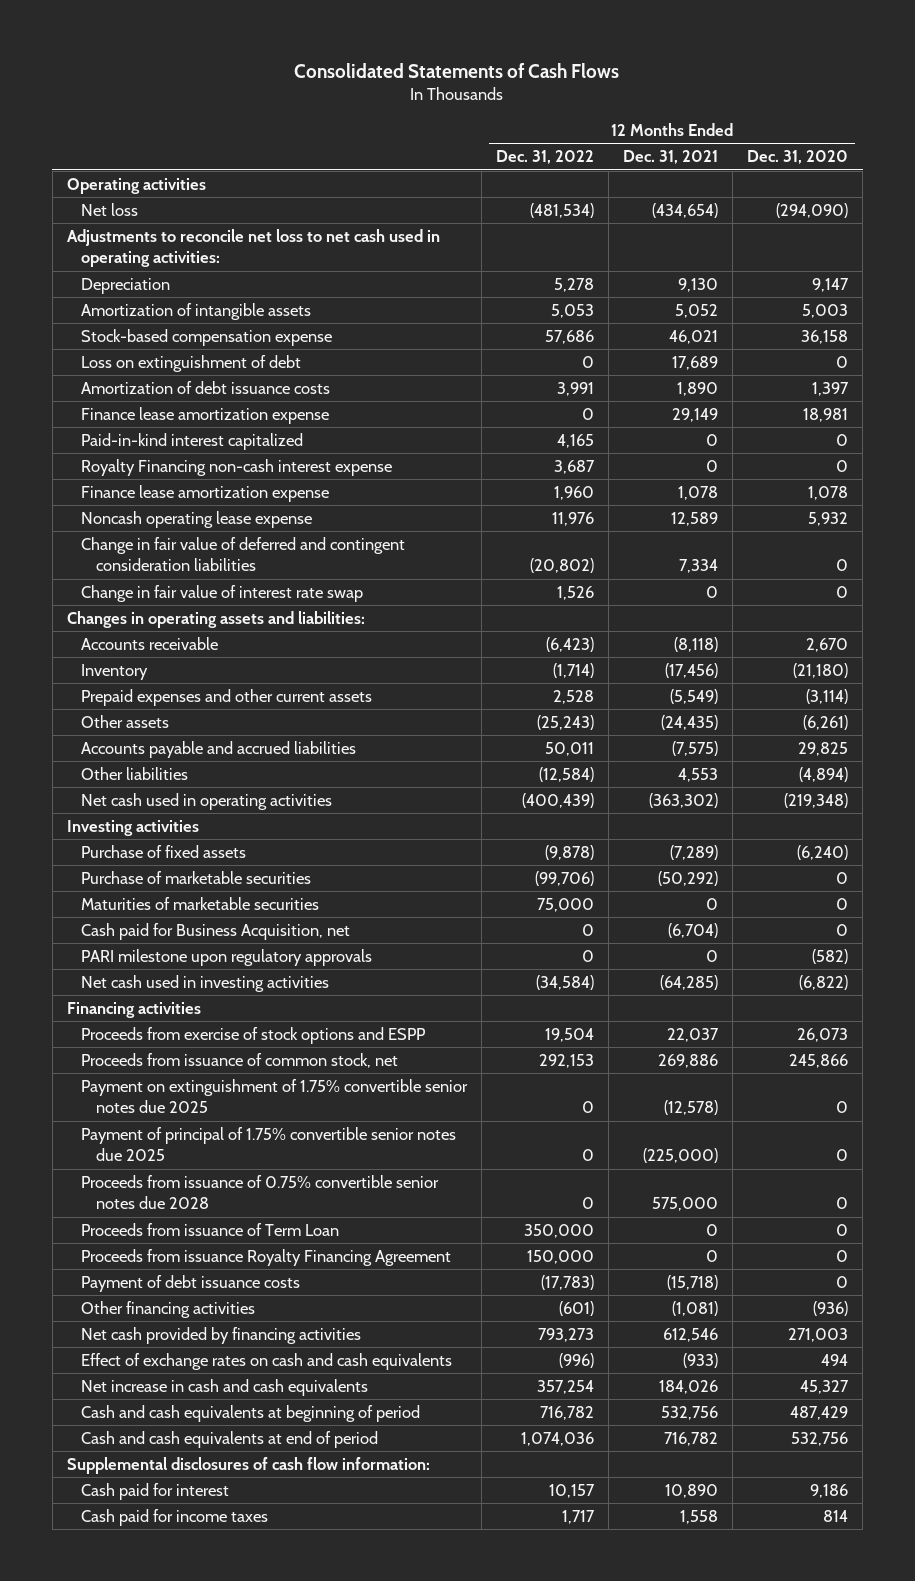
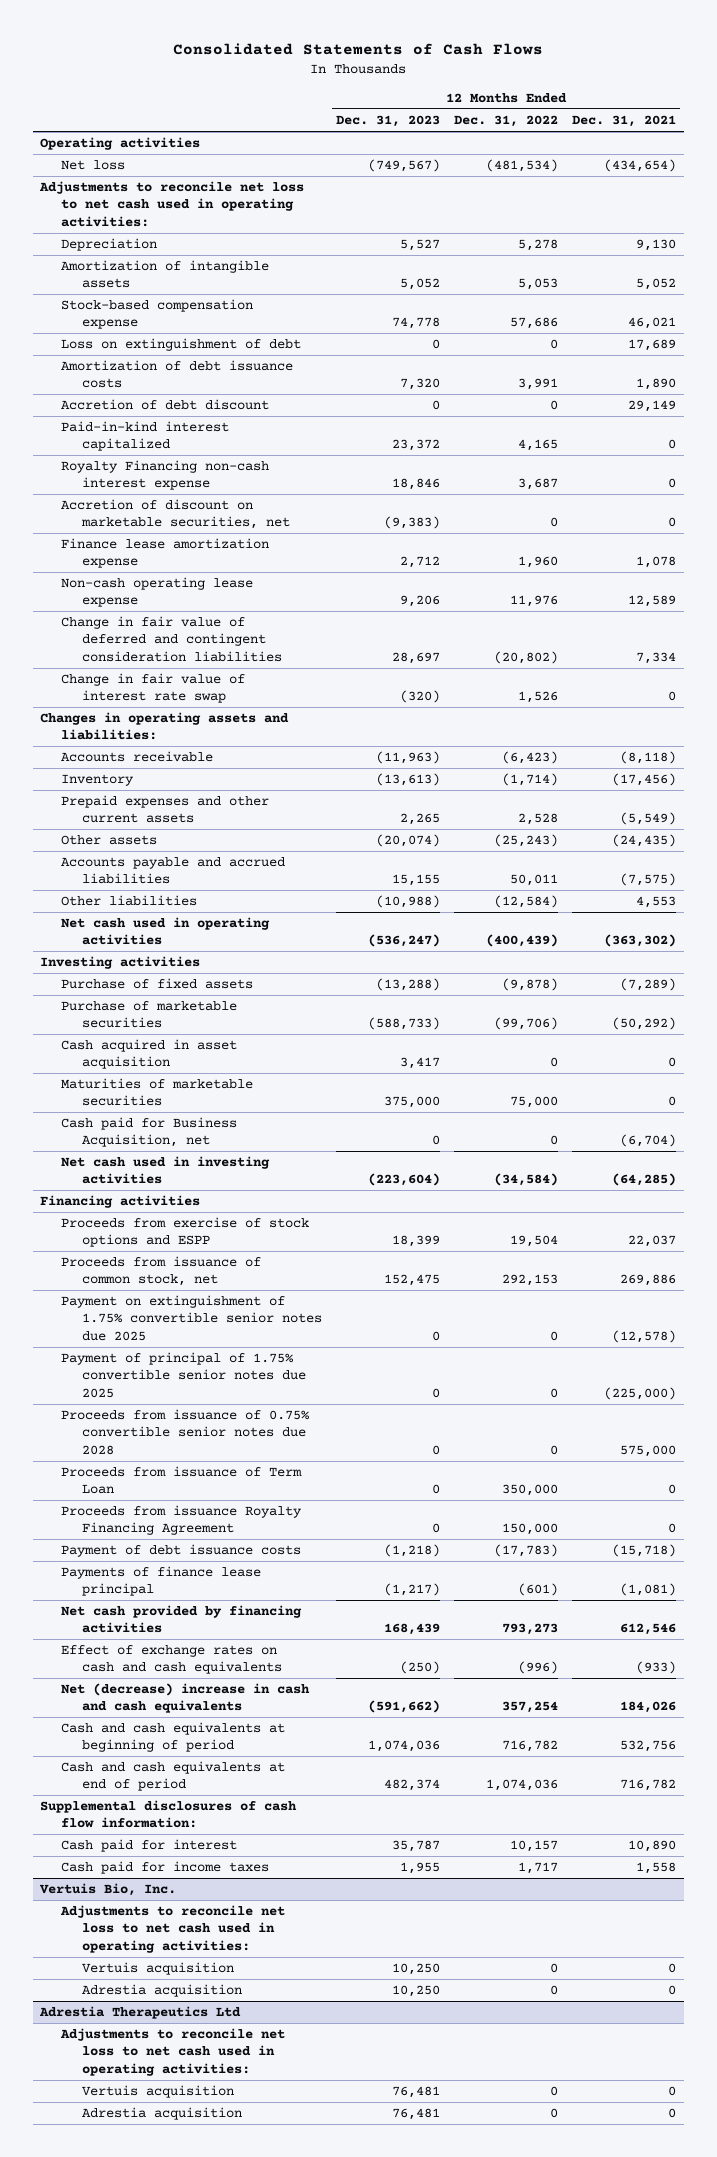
[747,150,849,165] Dec. 31, 2020 -> none
none -> [335,115,440,128] Dec. 31, 2023
[81,406,330,424] Finance lease amortization expense -> [60,399,269,411] Accretion of debt discount
none -> [60,499,290,530] Accretion of discount on marketable securities, net
[81,510,313,528] Noncash operating lease expense -> [60,577,253,608] Non-cash operating lease expense
none -> [60,1039,237,1070] Cash acquired in asset acquisition
[81,948,373,966] PARI milestone upon regulatory approvals -> none
[81,1300,256,1318] Other financing activities -> [60,1566,261,1597] Payments of finance lease principal
[81,1378,369,1396] Net increase in cash and cash equivalents -> [60,1683,310,1714] Net (decrease) increase in cash and cash equivalents
none -> [39,1883,177,1897] Vertuis Bio, Inc.
none -> [59,1905,285,1953] Adjustments to reconcile net loss to net cash used in operating activities:
none -> [81,1962,234,1976] Vertuis acquisition
none -> [81,1984,242,1998] Adrestia acquisition
none -> [39,2006,242,2020] Adrestia Therapeutics Ltd
none -> [59,2028,285,2076] Adjustments to reconcile net loss to net cash used in operating activities:
none -> [81,2085,234,2099] Vertuis acquisition
none -> [81,2107,242,2121] Adrestia acquisition

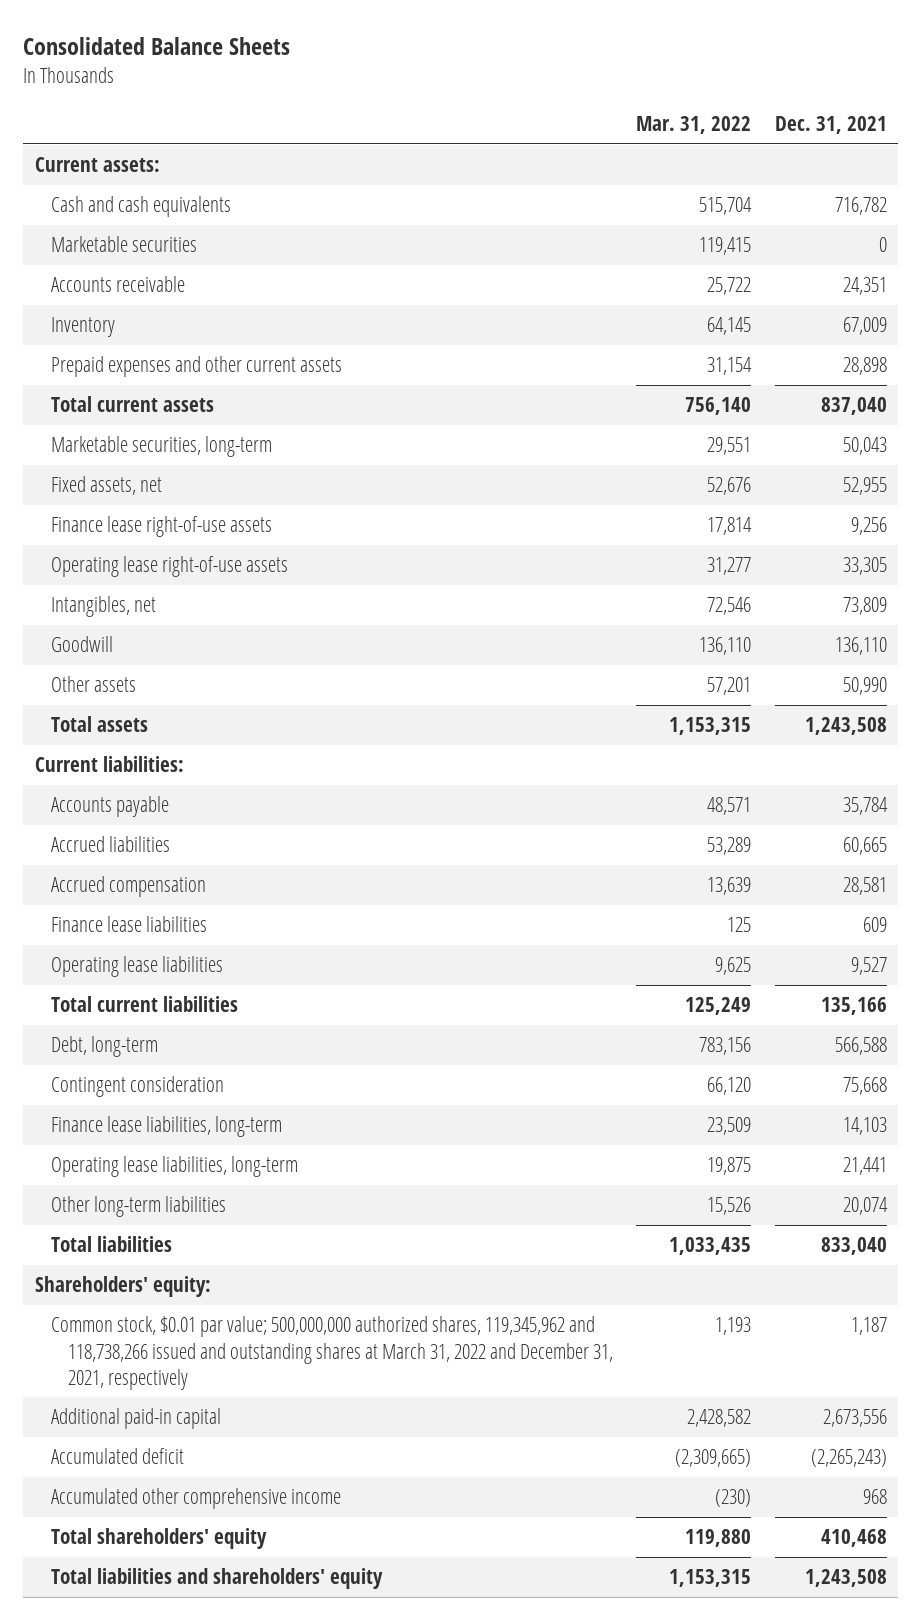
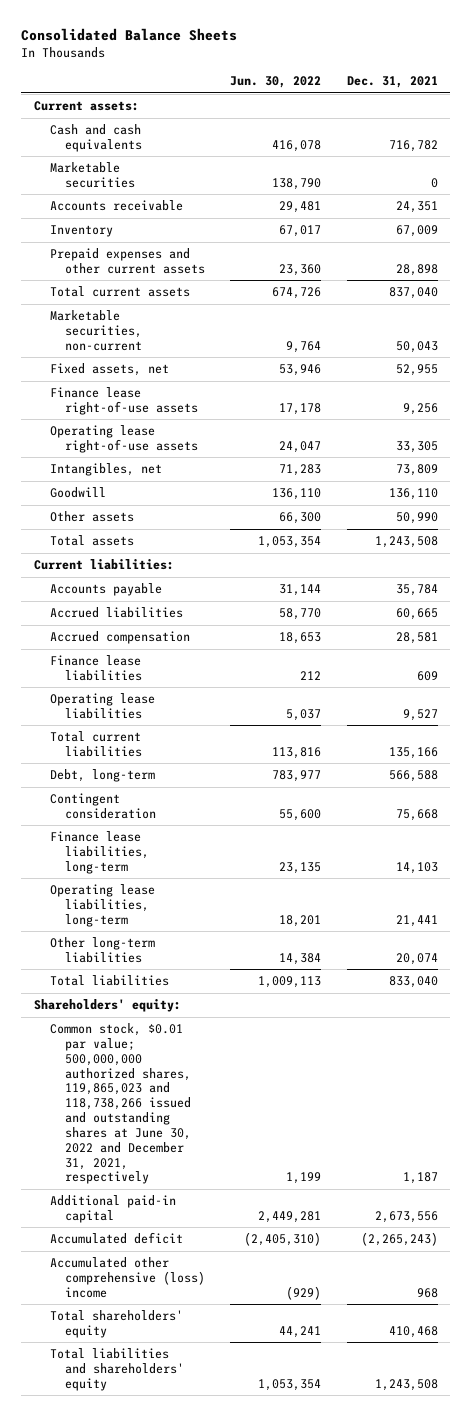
[636,116,752,135] Mar. 31, 2022 -> none
none -> [230,76,322,89] Jun. 30, 2022
[51,436,273,458] Marketable securities, long-term -> [49,310,143,351] Marketable securities, non-current
[51,1316,613,1390] Common stock, $0.01 par value; 500,000,000 authorized shares, 119,345,962 and 118,738,266 issued and outstanding shares at March 31, 2022 and December 31, 2021, respectively -> [49,1023,192,1185] Common stock, $0.01 par value; 500,000,000 authorized shares, 119,865,023 and 118,738,266 issued and outstanding shares at June 30, 2022 and December 31, 2021, respectively
[51,1488,342,1510] Accumulated other comprehensive income -> [49,1257,206,1298] Accumulated other comprehensive (loss) income

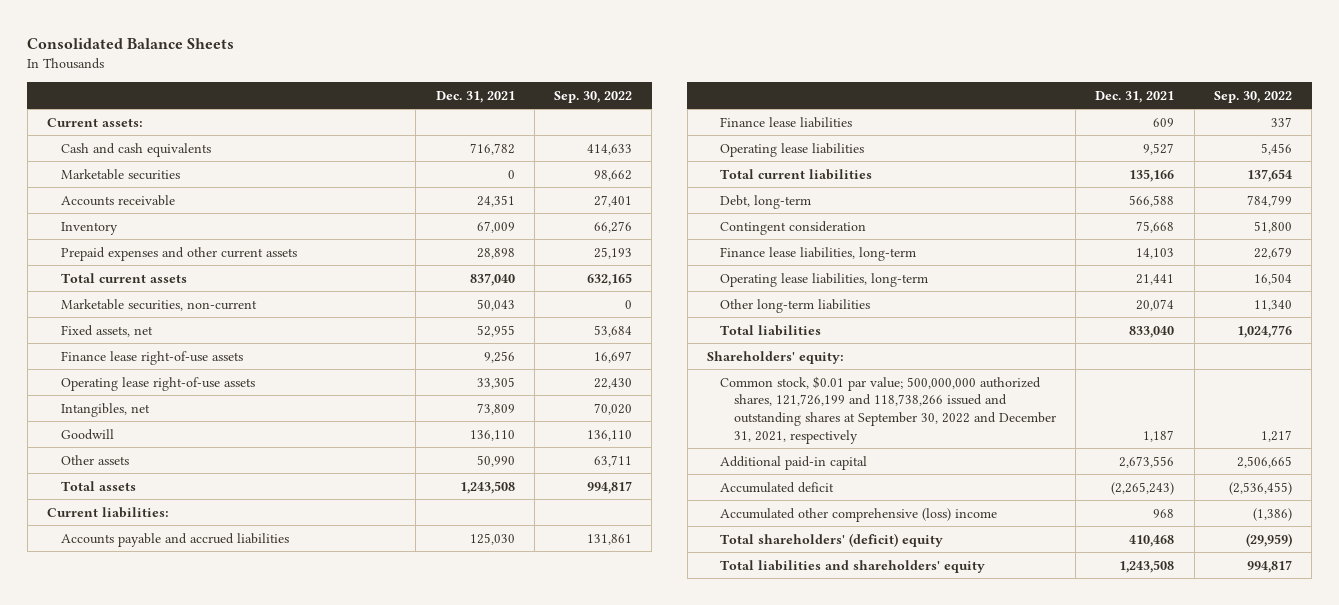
[230,76,322,89] Jun. 30, 2022 -> none
none -> [554,90,633,103] Sep. 30, 2022
[49,583,162,597] Accounts payable -> none
[49,607,183,619] Accrued liabilities -> none
[49,631,190,645] Accrued compensation -> none
none -> [60,532,289,547] Accounts payable and accrued liabilities
[49,1023,192,1185] Common stock, $0.01 par value; 500,000,000 authorized shares, 119,865,023 and 118,738,266 issued and outstanding shares at June 30, 2022 and December 31, 2021, respectively -> [720,375,1056,444] Common stock, $0.01 par value; 500,000,000 authorized shares, 121,726,199 and 118,738,266 issued and outstanding shares at September 30, 2022 and December 31, 2021, respectively
[49,1310,183,1338] Total shareholders' equity -> [720,532,944,547] Total shareholders' (deficit) equity

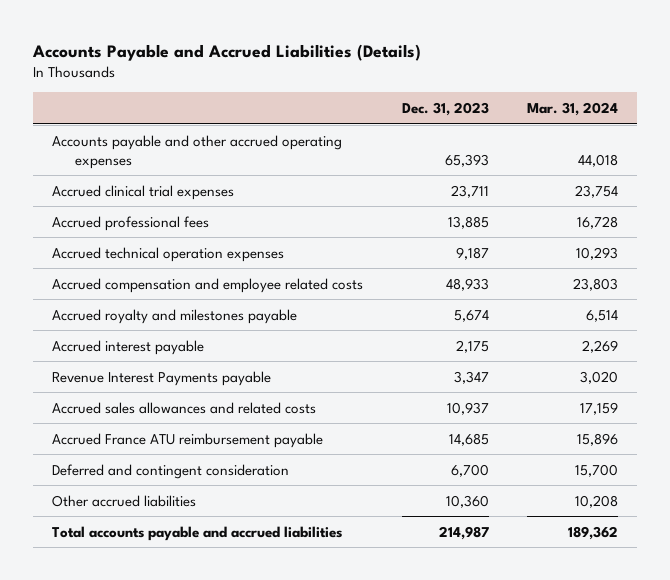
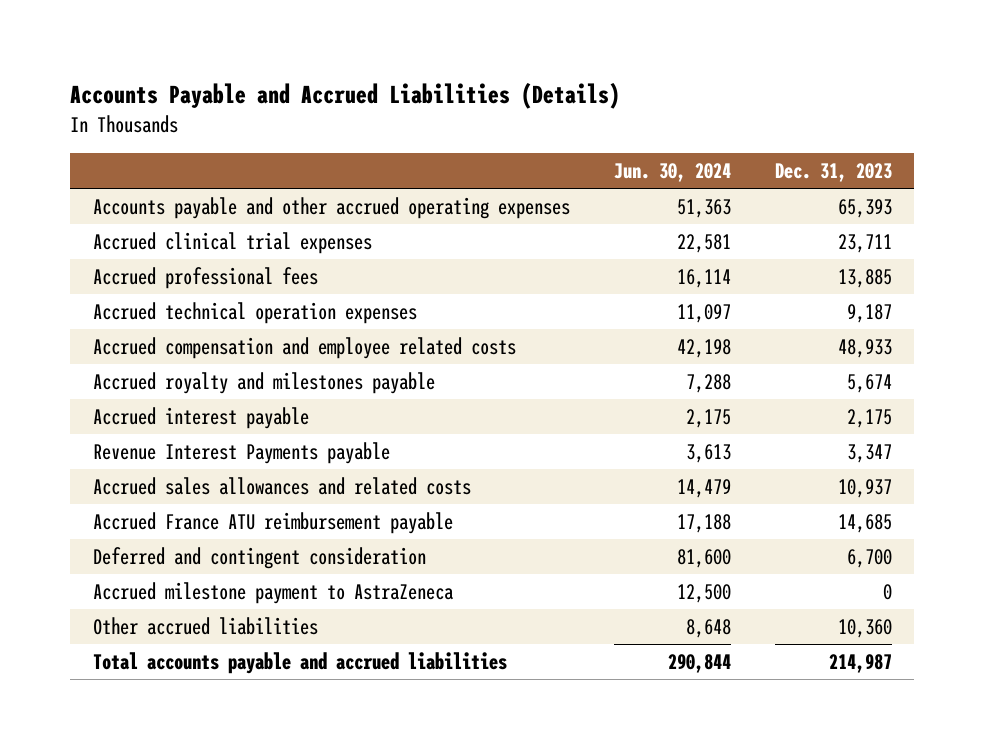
[526,101,618,116] Mar. 31, 2024 -> none
none -> [613,163,731,183] Jun. 30, 2024
none -> [92,581,454,604] Accrued milestone payment to AstraZeneca

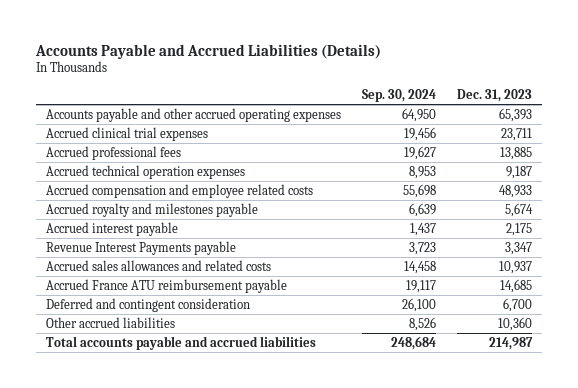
[613,163,731,183] Jun. 30, 2024 -> none
none -> [362,88,437,102] Sep. 30, 2024
[92,581,454,604] Accrued milestone payment to AstraZeneca -> none

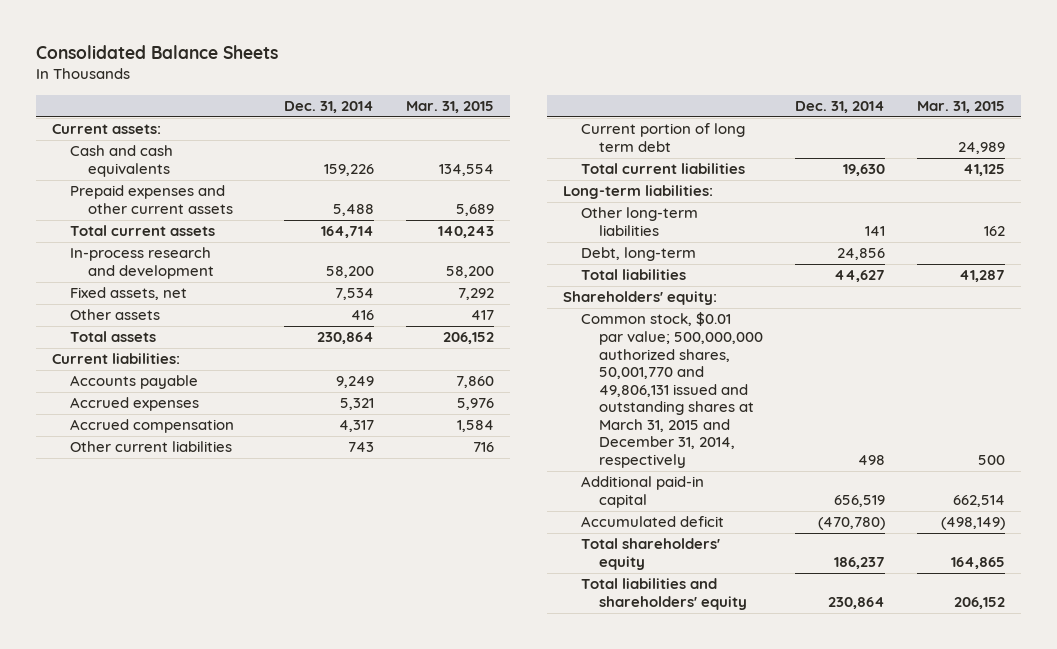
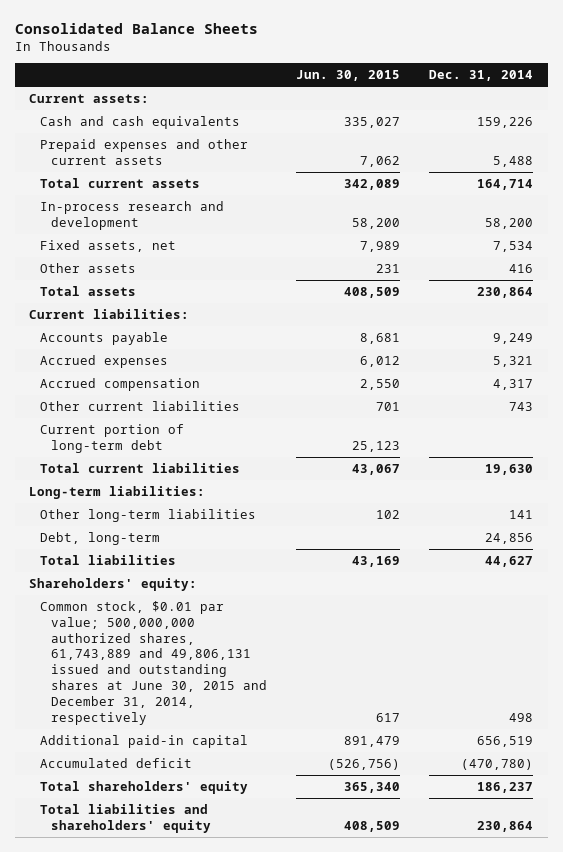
[405,100,494,113] Mar. 31, 2015 -> none
none -> [296,70,401,82] Jun. 30, 2015
[581,123,746,152] Current portion of long term debt -> [40,423,185,453] Current portion of long-term debt
[581,312,764,469] Common stock, $0.01 par value; 500,000,000 authorized shares, 50,001,770 and 49,806,131 issued and outstanding shares at March 31, 2015 and December 31, 2014, respectively -> [40,600,268,725] Common stock, $0.01 par value; 500,000,000 authorized shares, 61,743,889 and 49,806,131 issued and outstanding shares at June 30, 2015 and December 31, 2014, respectively

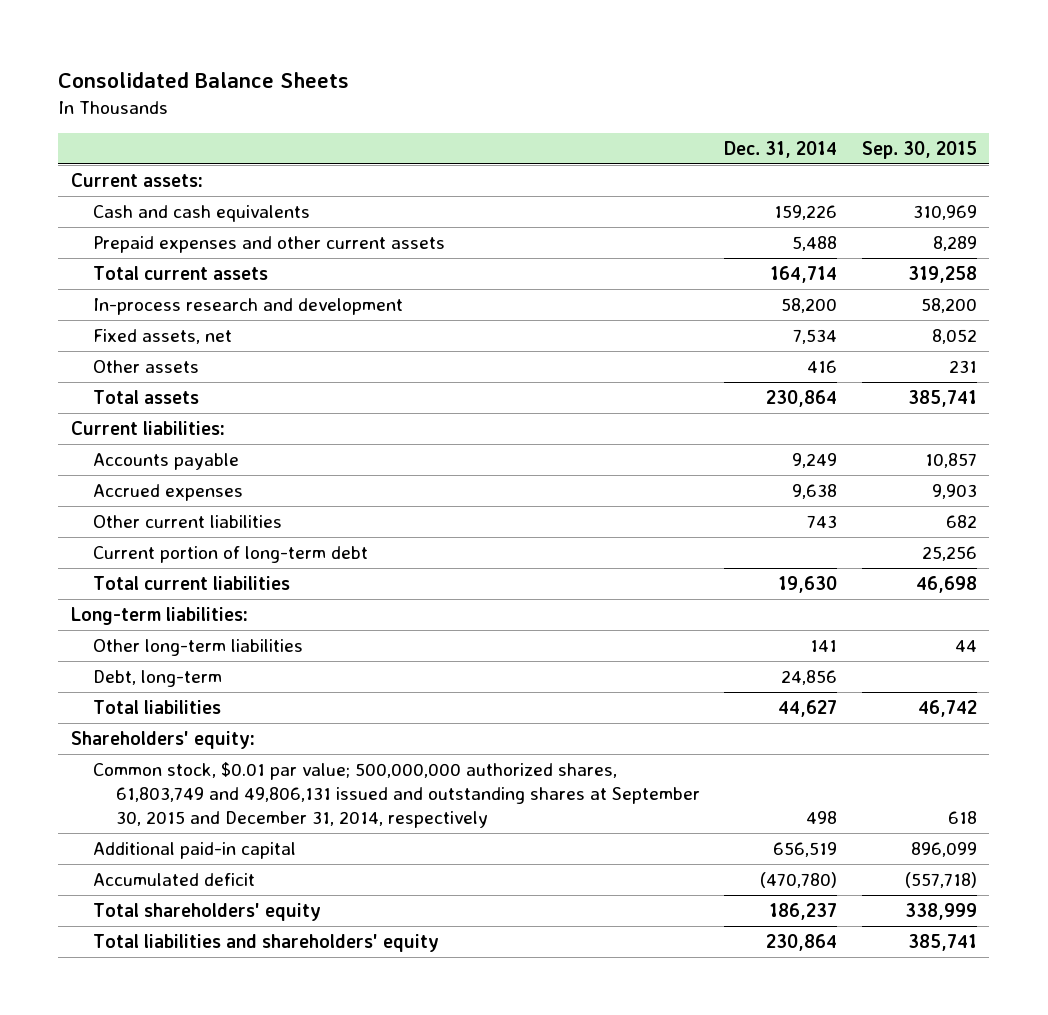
[296,70,401,82] Jun. 30, 2015 -> none
none -> [861,140,977,159] Sep. 30, 2015
[40,377,201,391] Accrued compensation -> none
[493,355,534,367] 5,321 -> [792,483,838,499] 9,638
[40,600,268,725] Common stock, $0.01 par value; 500,000,000 authorized shares, 61,743,889 and 49,806,131 issued and outstanding shares at June 30, 2015 and December 31, 2014, respectively -> [93,761,700,828] Common stock, $0.01 par value; 500,000,000 authorized shares, 61,803,749 and 49,806,131 issued and outstanding shares at September 30, 2015 and December 31, 2014, respectively

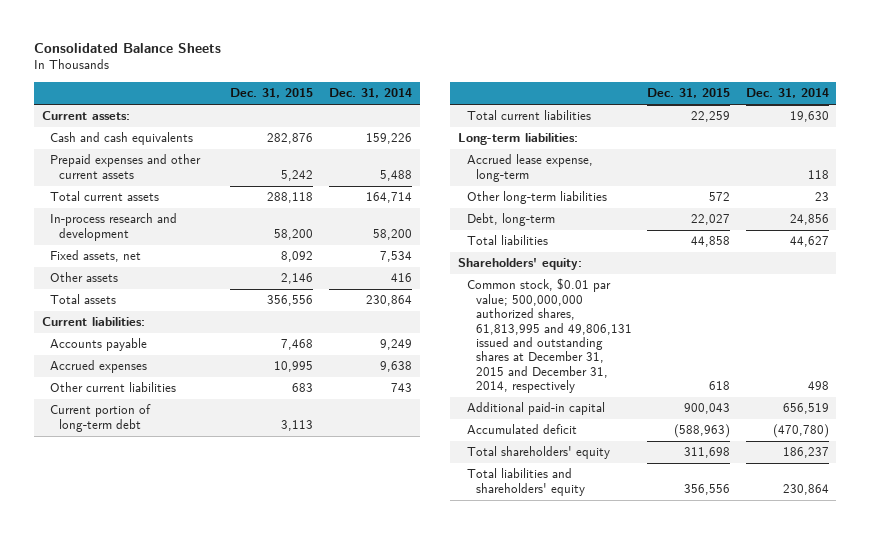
[861,140,977,159] Sep. 30, 2015 -> none
none -> [230,88,314,99] Dec. 31, 2015
none -> [466,154,593,182] Accrued lease expense, long-term
[810,639,838,652] 141 -> [814,192,829,202] 23
[93,761,700,828] Common stock, $0.01 par value; 500,000,000 authorized shares, 61,803,749 and 49,806,131 issued and outstanding shares at September 30, 2015 and December 31, 2014, respectively -> [466,278,632,393] Common stock, $0.01 par value; 500,000,000 authorized shares, 61,813,995 and 49,806,131 issued and outstanding shares at December 31, 2015 and December 31, 2014, respectively

